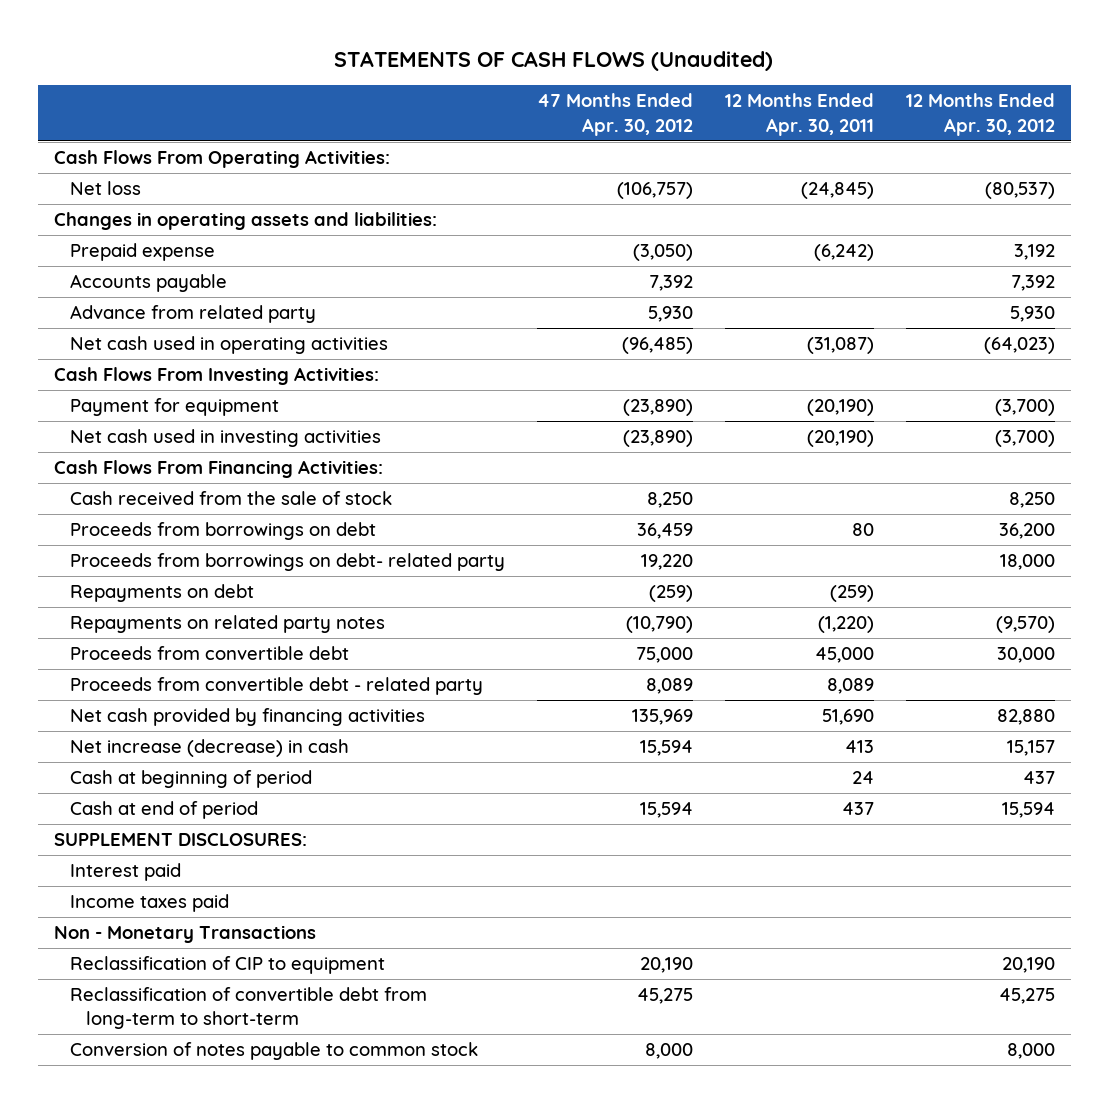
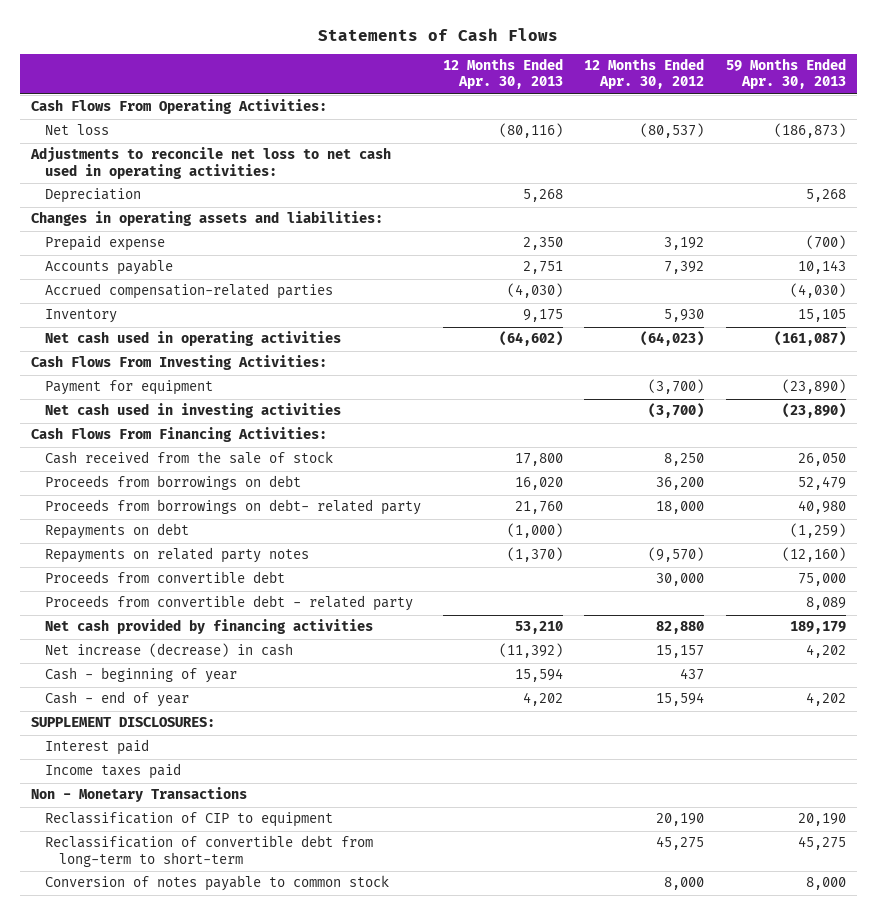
[334,50,774,71] STATEMENTS OF CASH FLOWS (Unaudited) -> [318,27,559,41] Statements of Cash Flows
[536,93,693,136] 47 Months Ended Apr. 30, 2012 -> none
[724,93,874,136] 12 Months Ended Apr. 30, 2011 -> none
none -> [442,58,563,90] 12 Months Ended Apr. 30, 2013
none -> [726,58,847,90] 59 Months Ended Apr. 30, 2013
none -> [29,147,391,179] Adjustments to reconcile net loss to net cash used in operating activities:
none -> [44,188,141,204] Depreciation
none -> [44,283,333,300] Accrued compensation-related parties
[69,305,316,324] Advance from related party -> [44,309,117,324] Inventory
[69,770,312,789] Cash at beginning of period -> [44,667,237,684] Cash - beginning of year
[69,801,258,820] Cash at end of period -> [44,691,189,708] Cash - end of year

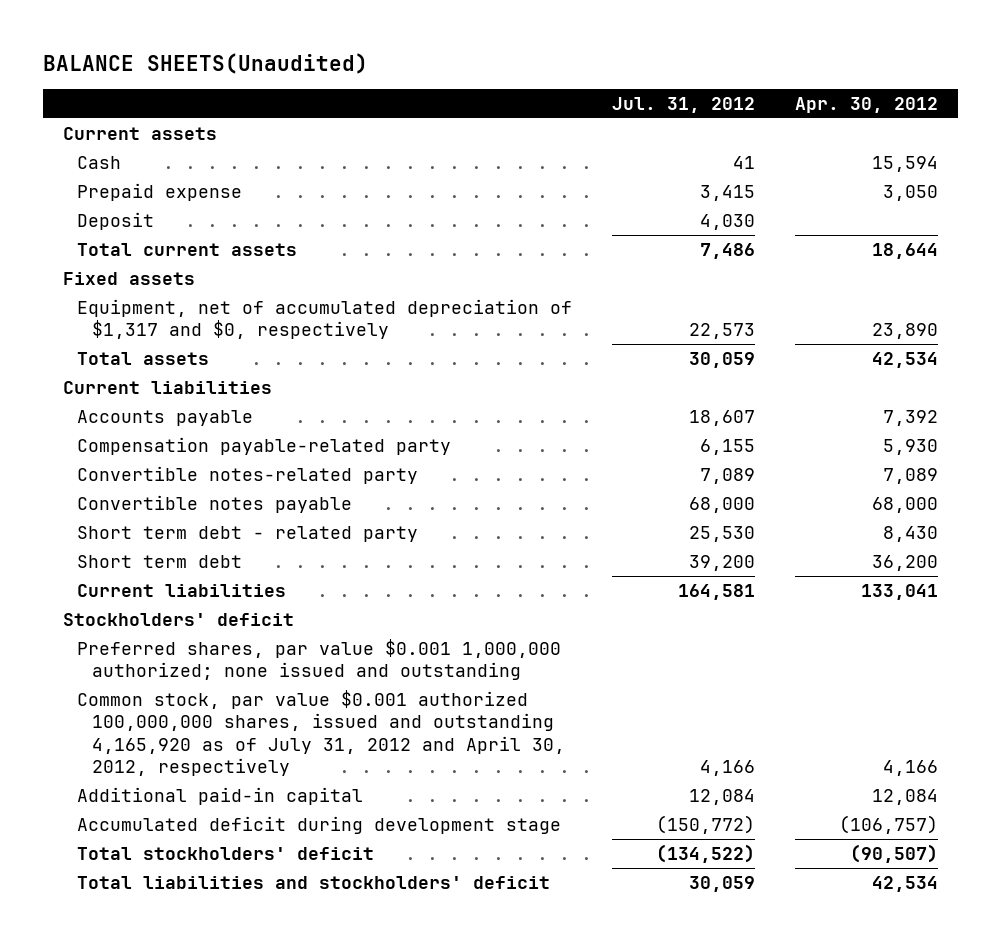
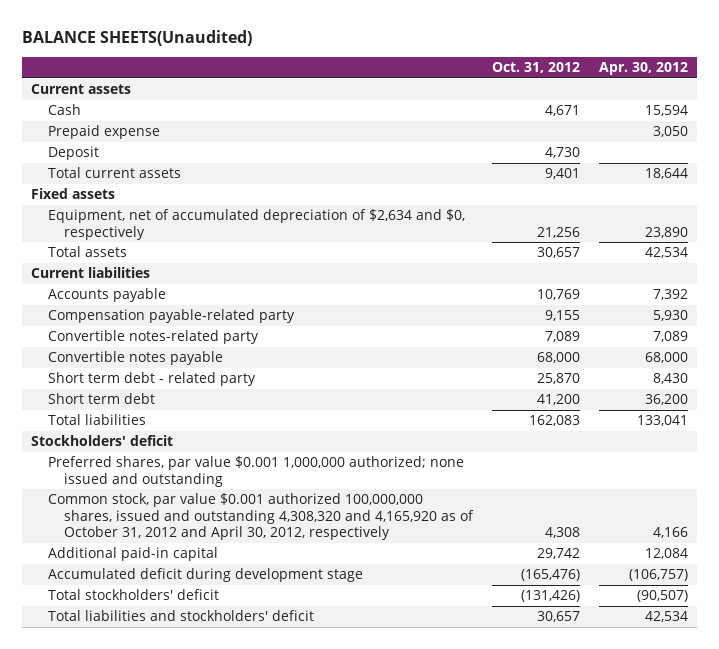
[612,96,756,113] Jul. 31, 2012 -> none
none -> [492,62,581,74] Oct. 31, 2012
[77,298,573,340] Equipment, net of accumulated depreciation of $1,317 and $0, respectively -> [47,209,465,240] Equipment, net of accumulated depreciation of $2,634 and $0, respectively
[77,583,287,597] Current liabilities -> [47,414,146,426] Total liabilities
[77,689,565,777] Common stock, par value $0.001 authorized 100,000,000 shares, issued and outstanding 4,165,920 as of July 31, 2012 and April 30, 2012, respectively -> [47,493,475,541] Common stock, par value $0.001 authorized 100,000,000 shares, issued and outstanding 4,308,320 and 4,165,920 as of October 31, 2012 and April 30, 2012, respectively

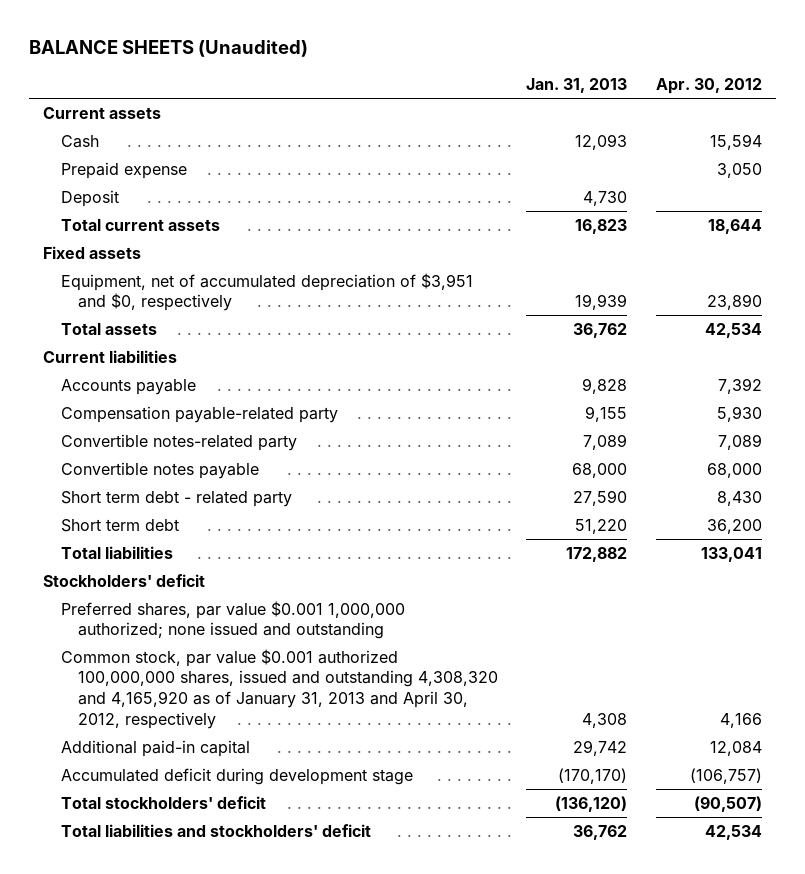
[22,30,253,47] BALANCE SHEETS(Unaudited) -> [29,40,309,58] BALANCE SHEETS (Unaudited)
[492,62,581,74] Oct. 31, 2012 -> none
none -> [526,78,628,94] Jan. 31, 2013
[47,209,465,240] Equipment, net of accumulated depreciation of $2,634 and $0, respectively -> [60,272,473,312] Equipment, net of accumulated depreciation of $3,951 and $0, respectively
[47,493,475,541] Common stock, par value $0.001 authorized 100,000,000 shares, issued and outstanding 4,308,320 and 4,165,920 as of October 31, 2012 and April 30, 2012, respectively -> [60,648,498,729] Common stock, par value $0.001 authorized 100,000,000 shares, issued and outstanding 4,308,320 and 4,165,920 as of January 31, 2013 and April 30, 2012, respectively

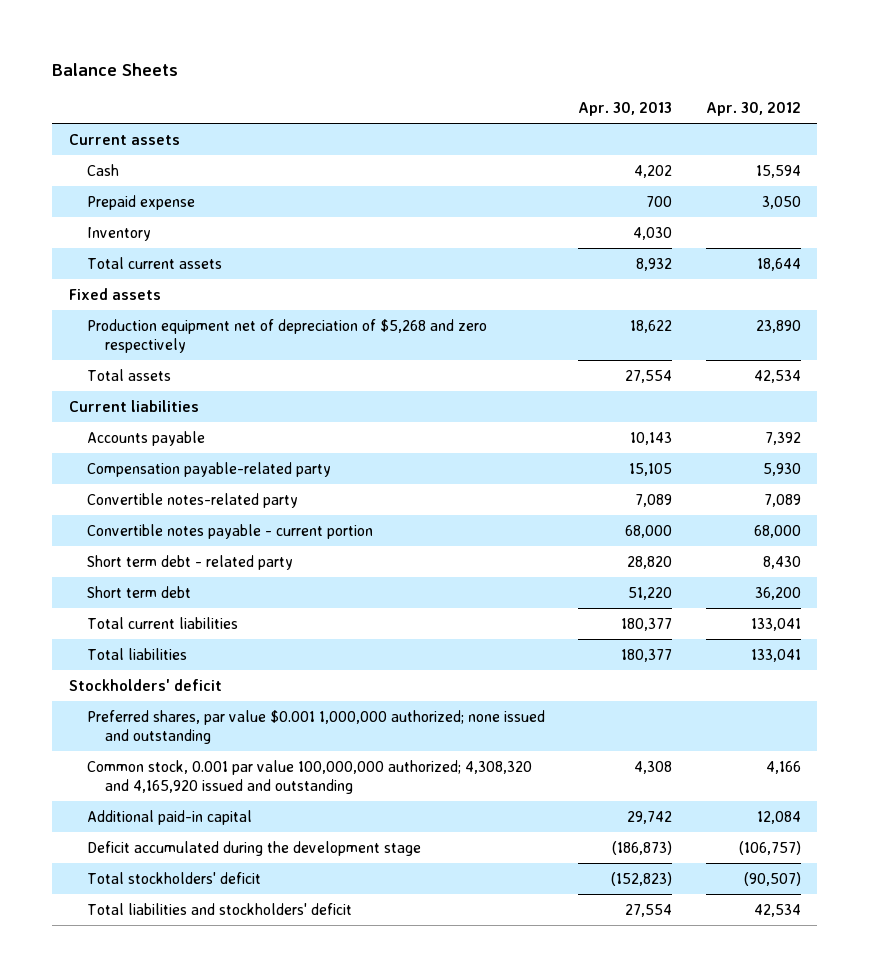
[29,40,309,58] BALANCE SHEETS (Unaudited) -> [51,63,178,77] Balance Sheets
[526,78,628,94] Jan. 31, 2013 -> none
none -> [578,102,673,117] Apr. 30, 2013
[60,189,119,207] Deposit -> none
none -> [86,227,151,242] Inventory
[60,272,473,312] Equipment, net of accumulated depreciation of $3,951 and $0, respectively -> [86,319,487,353] Production equipment net of depreciation of $5,268 and zero respectively
[60,461,259,479] Convertible notes payable -> [86,524,373,540] Convertible notes payable - current portion
none -> [86,617,238,630] Total current liabilities
[60,648,498,729] Common stock, par value $0.001 authorized 100,000,000 shares, issued and outstanding 4,308,320 and 4,165,920 as of January 31, 2013 and April 30, 2012, respectively -> [86,760,532,794] Common stock, 0.001 par value 100,000,000 authorized; 4,308,320 and 4,165,920 issued and outstanding
[60,767,413,785] Accumulated deficit during development stage -> [86,841,421,857] Deficit accumulated during the development stage

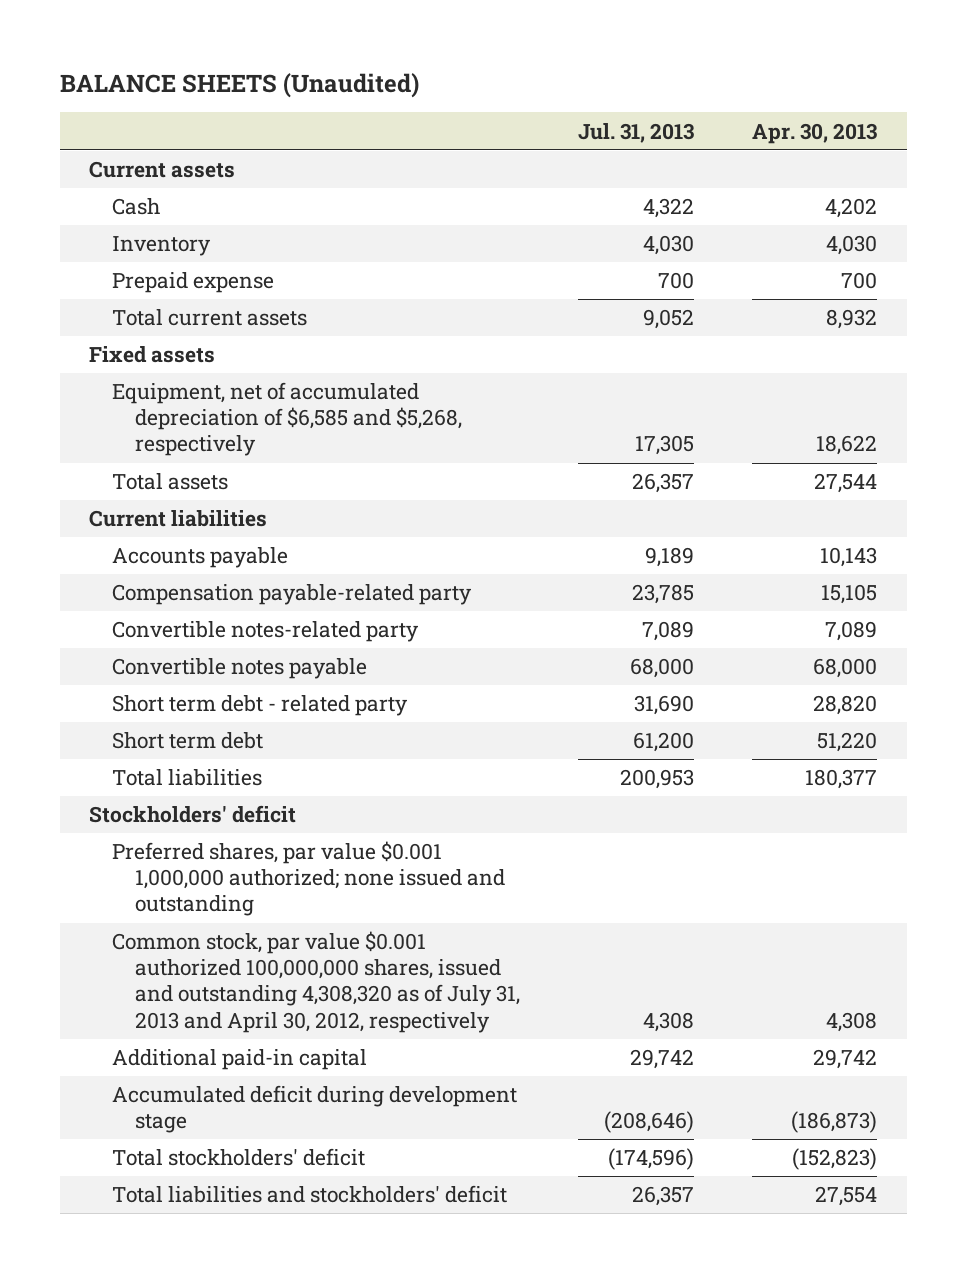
[51,63,178,77] Balance Sheets -> [59,72,419,98] BALANCE SHEETS (Unaudited)
[705,102,801,117] Apr. 30, 2012 -> none
none -> [578,122,695,143] Jul. 31, 2013
[86,195,195,211] Prepaid expense -> [111,272,274,294] Prepaid expense
[86,319,487,353] Production equipment net of depreciation of $5,268 and zero respectively -> [111,382,462,457] Equipment, net of accumulated depreciation of $6,585 and $5,268, respectively
[625,370,673,384] 27,554 -> [814,473,878,494] 27,544
[86,524,373,540] Convertible notes payable - current portion -> [111,658,367,680] Convertible notes payable
[86,617,238,630] Total current liabilities -> none
[86,760,532,794] Common stock, 0.001 par value 100,000,000 authorized; 4,308,320 and 4,165,920 issued and outstanding -> [111,931,520,1033] Common stock, par value $0.001 authorized 100,000,000 shares, issued and outstanding 4,308,320 as of July 31, 2013 and April 30, 2012, respectively
[86,841,421,857] Deficit accumulated during the development stage -> [111,1085,517,1134] Accumulated deficit during development stage

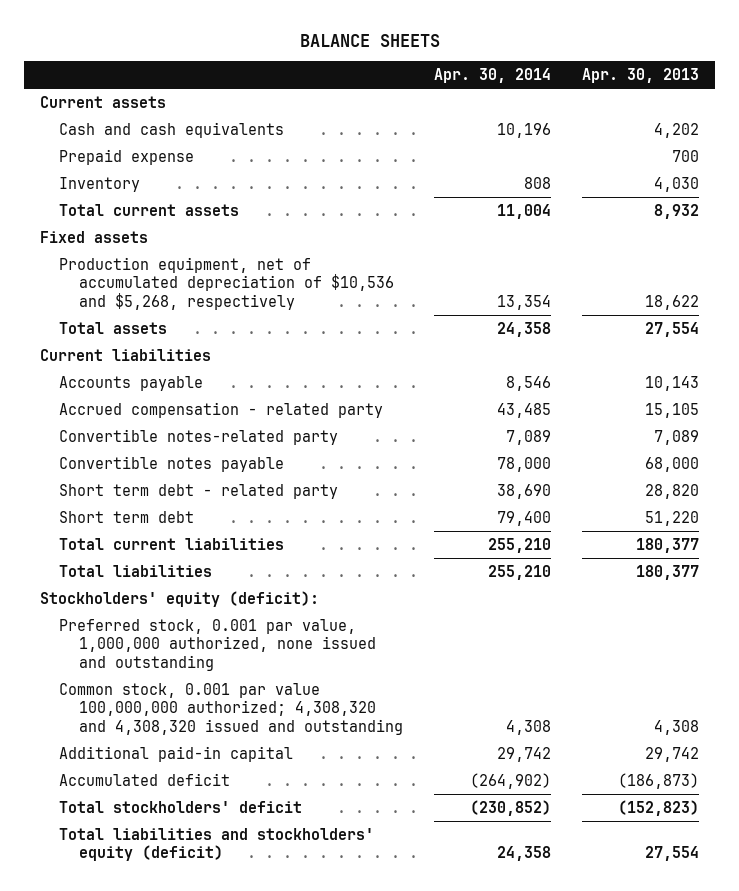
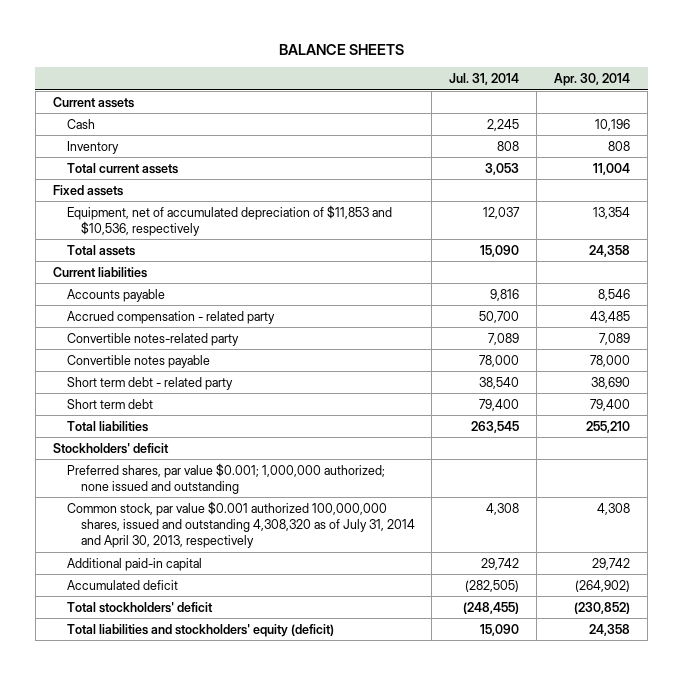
[582,67,700,83] Apr. 30, 2013 -> none
none -> [449,73,520,86] Jul. 31, 2014
[59,148,195,165] Prepaid expense -> none
[59,121,285,138] Cash and cash equivalents -> [66,118,95,129] Cash
[59,256,394,310] Production equipment, net of accumulated depreciation of $10,536 and $5,268, respectively -> [66,204,392,236] Equipment, net of accumulated depreciation of $11,853 and $10,536, respectively
[59,537,285,550] Total current liabilities -> none
[40,590,320,607] Stockholders' equity (deficit): -> [52,442,169,454] Stockholders' deficit
[59,618,376,671] Preferred stock, 0.001 par value, 1,000,000 authorized, none issued and outstanding -> [66,462,385,494] Preferred shares, par value $0.001; 1,000,000 authorized; none issued and outstanding
[59,682,403,735] Common stock, 0.001 par value 100,000,000 authorized; 4,308,320 and 4,308,320 issued and outstanding -> [66,500,415,548] Common stock, par value $0.001 authorized 100,000,000 shares, issued and outstanding 4,308,320 as of July 31, 2014 and April 30, 2013, respectively

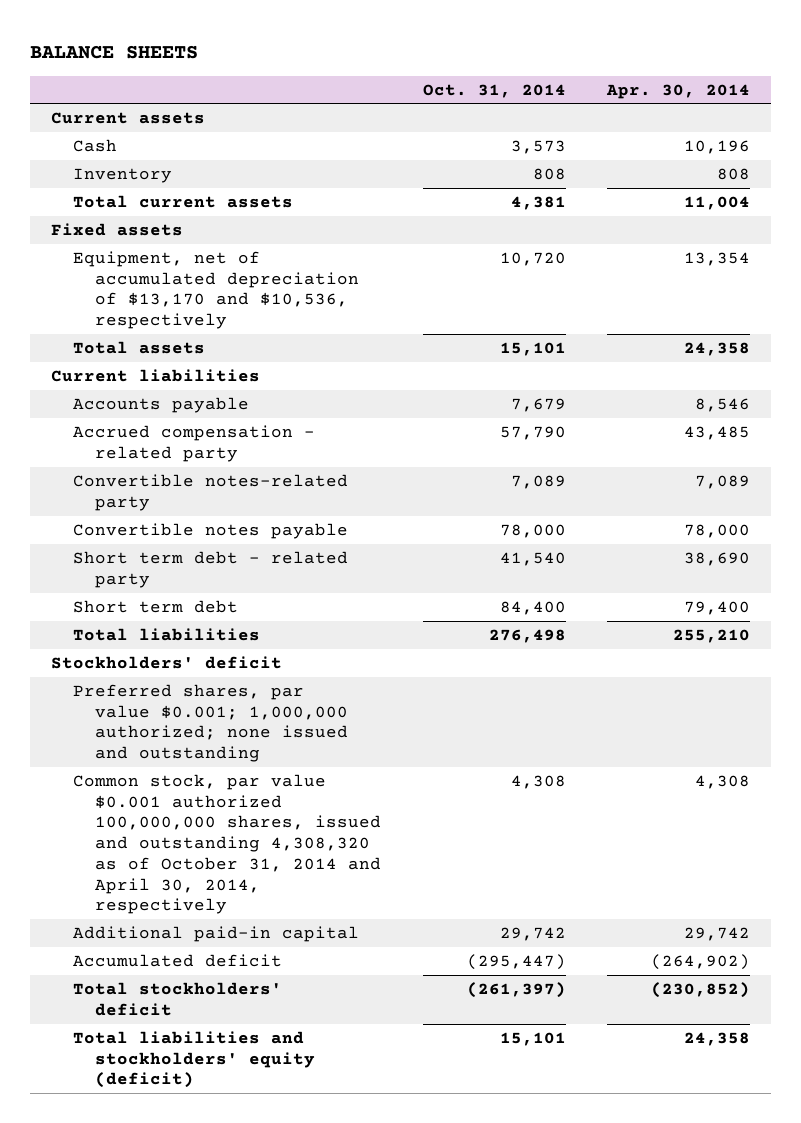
[449,73,520,86] Jul. 31, 2014 -> none
none -> [422,83,566,98] Oct. 31, 2014
[66,204,392,236] Equipment, net of accumulated depreciation of $11,853 and $10,536, respectively -> [73,251,360,330] Equipment, net of accumulated depreciation of $13,170 and $10,536, respectively
[66,500,415,548] Common stock, par value $0.001 authorized 100,000,000 shares, issued and outstanding 4,308,320 as of July 31, 2014 and April 30, 2013, respectively -> [73,774,382,915] Common stock, par value $0.001 authorized 100,000,000 shares, issued and outstanding 4,308,320 as of October 31, 2014 and April 30, 2014, respectively

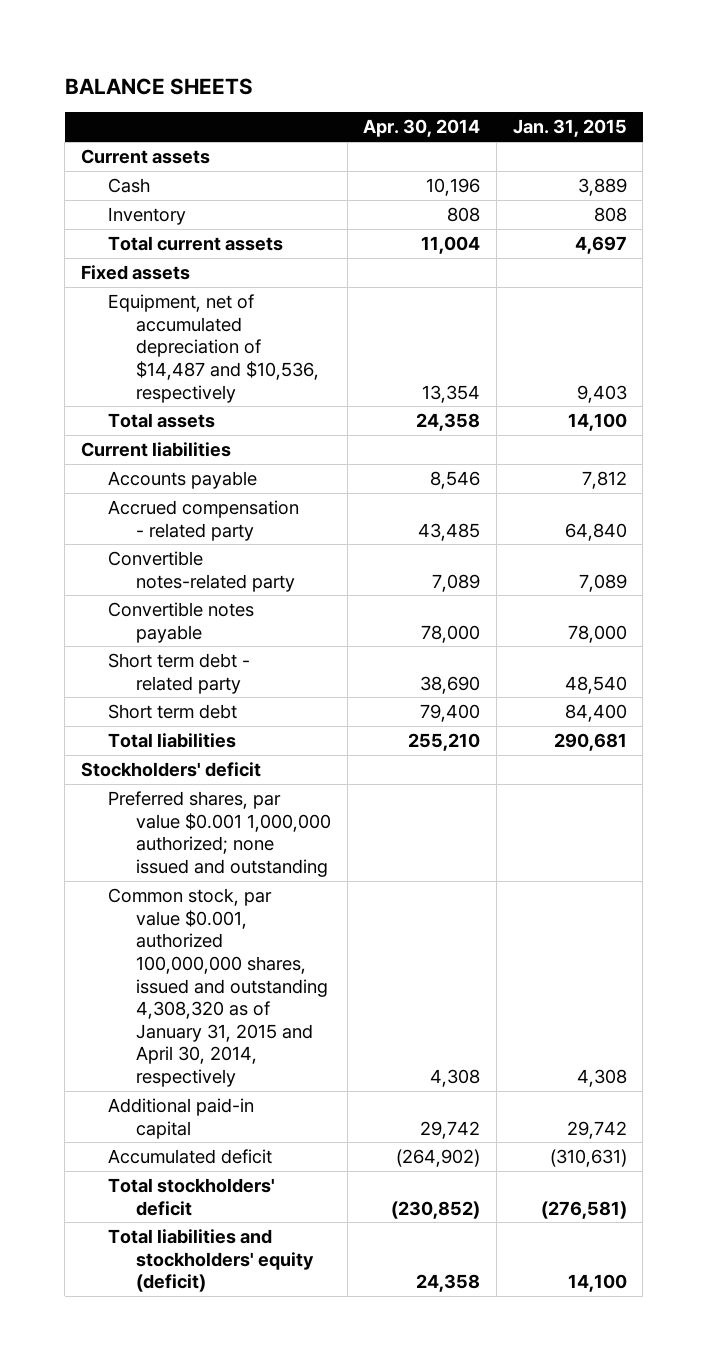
[422,83,566,98] Oct. 31, 2014 -> none
none -> [512,119,627,138] Jan. 31, 2015
[73,251,360,330] Equipment, net of accumulated depreciation of $13,170 and $10,536, respectively -> [108,294,319,403] Equipment, net of accumulated depreciation of $14,487 and $10,536, respectively
[73,684,349,763] Preferred shares, par value $0.001; 1,000,000 authorized; none issued and outstanding -> [108,791,331,877] Preferred shares, par value $0.001 1,000,000 authorized; none issued and outstanding
[73,774,382,915] Common stock, par value $0.001 authorized 100,000,000 shares, issued and outstanding 4,308,320 as of October 31, 2014 and April 30, 2014, respectively -> [108,888,328,1088] Common stock, par value $0.001, authorized 100,000,000 shares, issued and outstanding 4,308,320 as of January 31, 2015 and April 30, 2014, respectively

